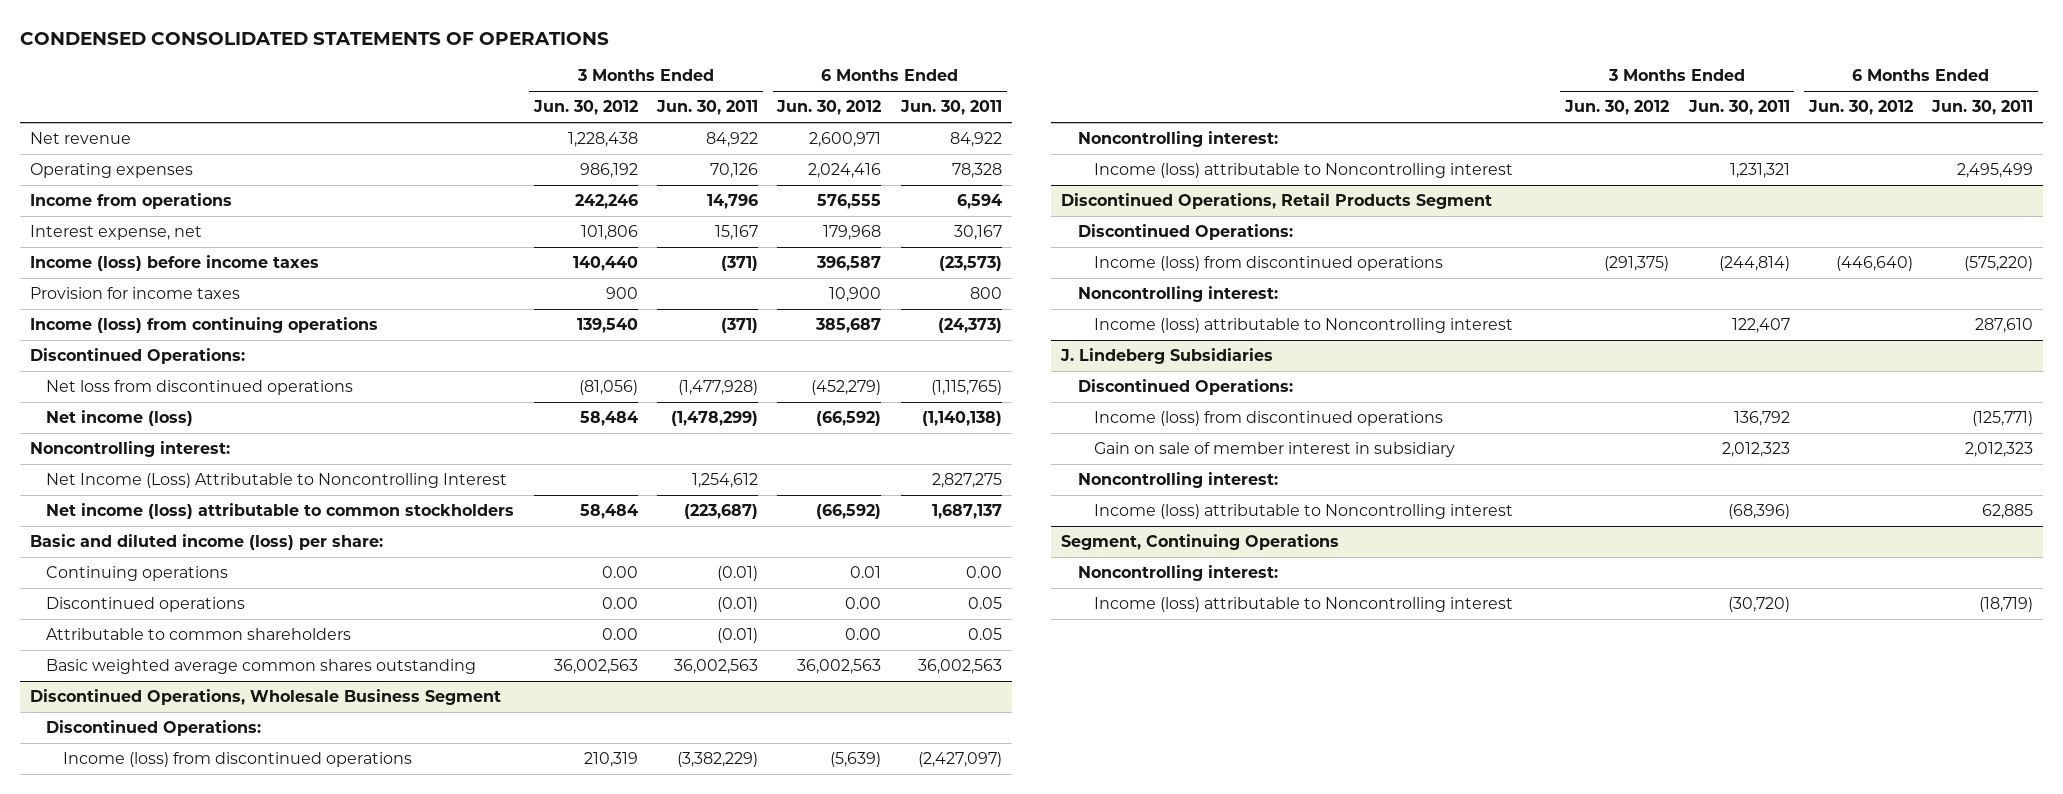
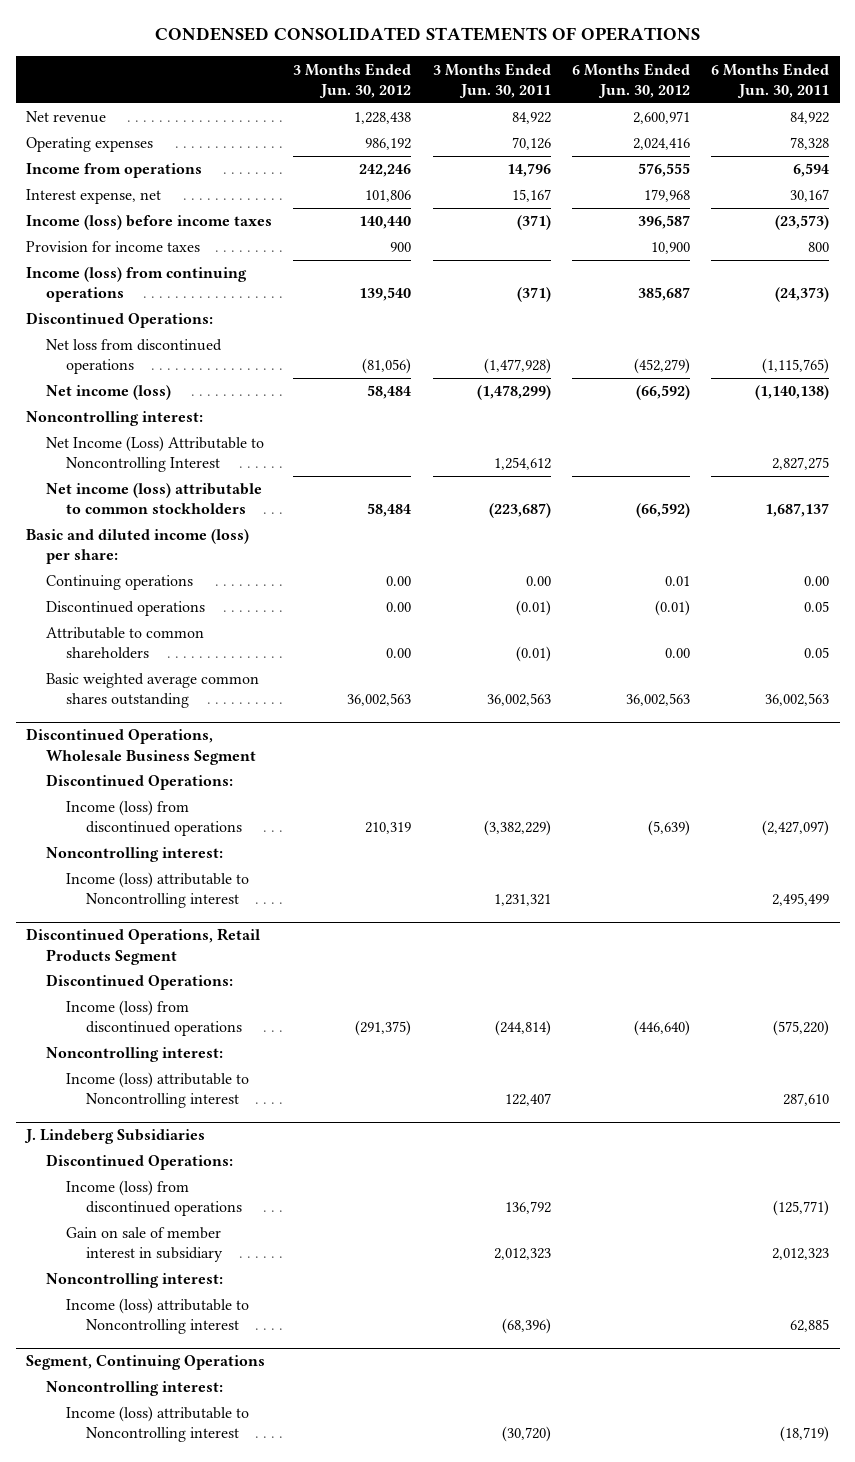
[717,566,759,582] (0.01) -> [525,576,551,587] 0.00
[845,597,882,610] 0.00 -> [654,600,690,617] (0.01)

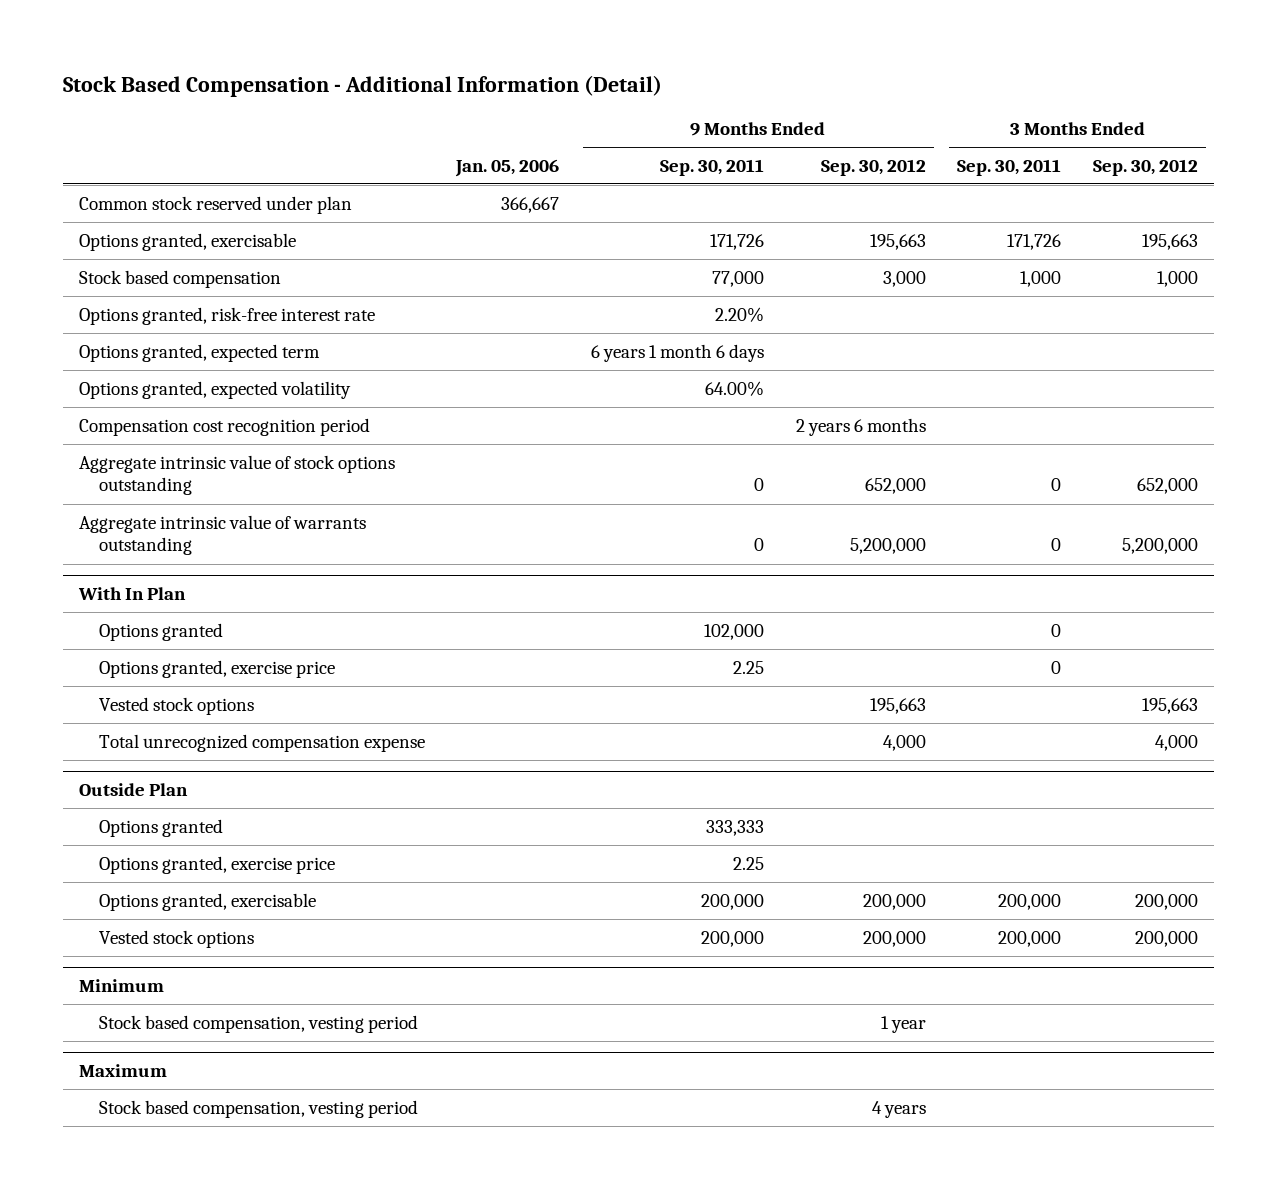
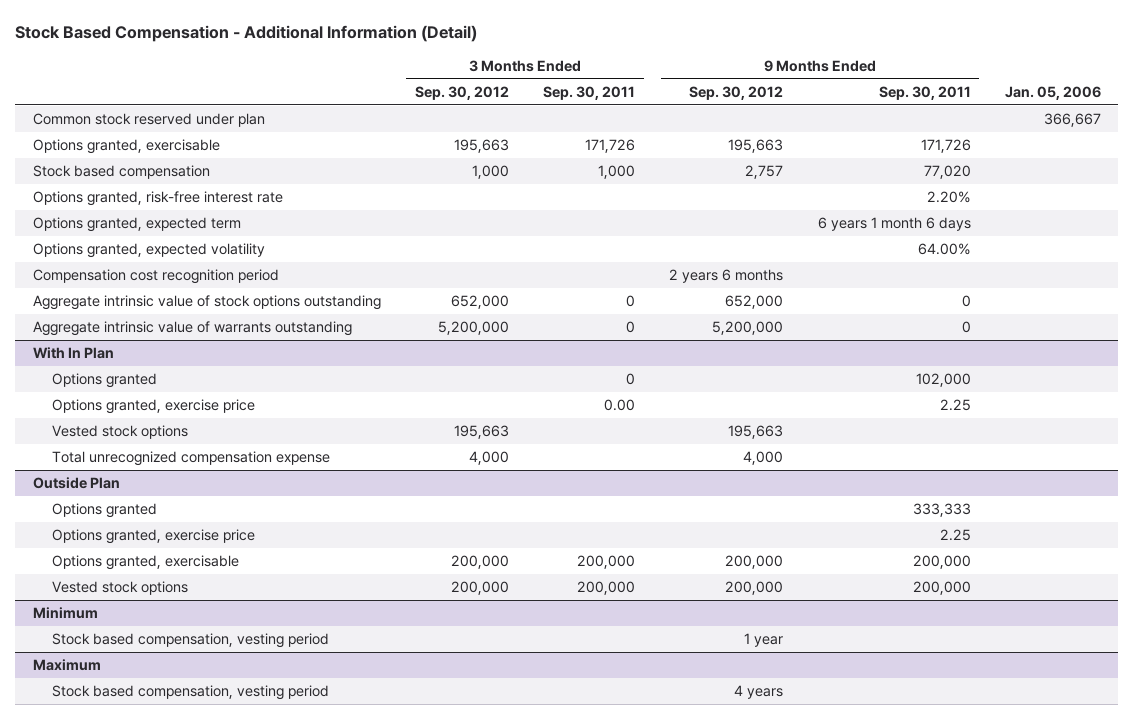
[712,270,765,287] 77,000 -> [923,165,971,180] 77,020
[882,270,926,287] 3,000 -> [745,165,784,180] 2,757
[1051,660,1062,674] 0 -> [604,399,636,412] 0.00

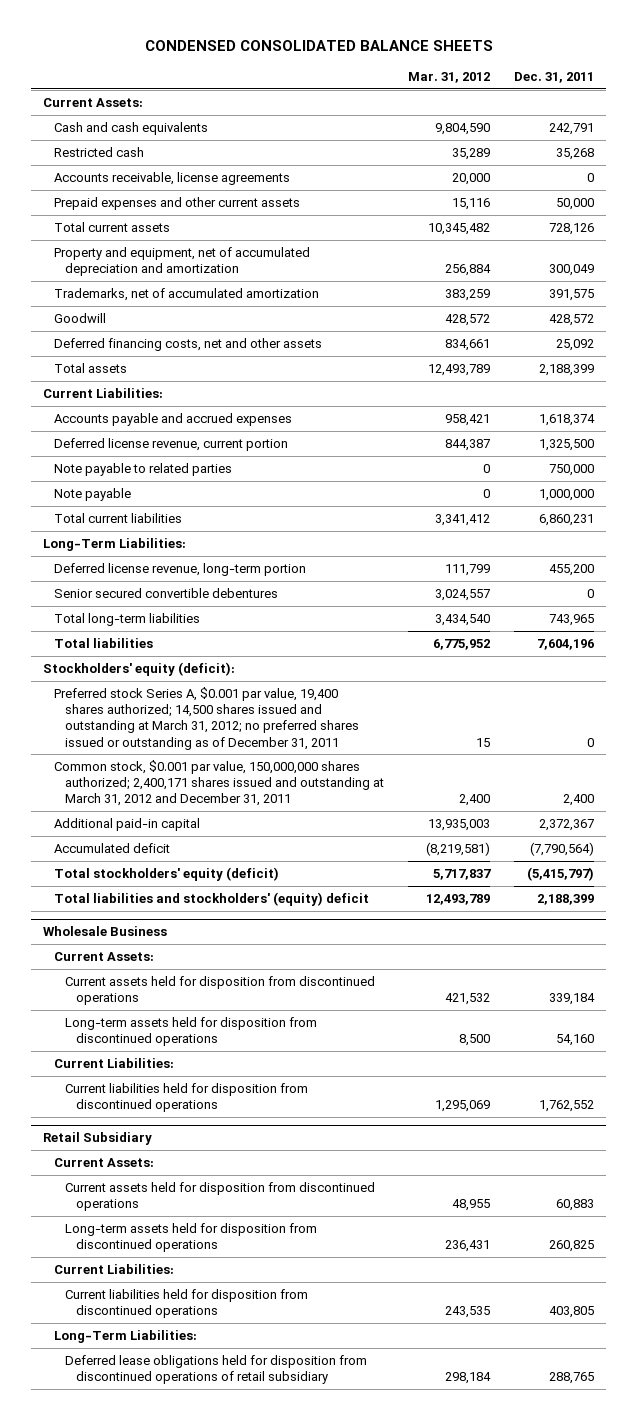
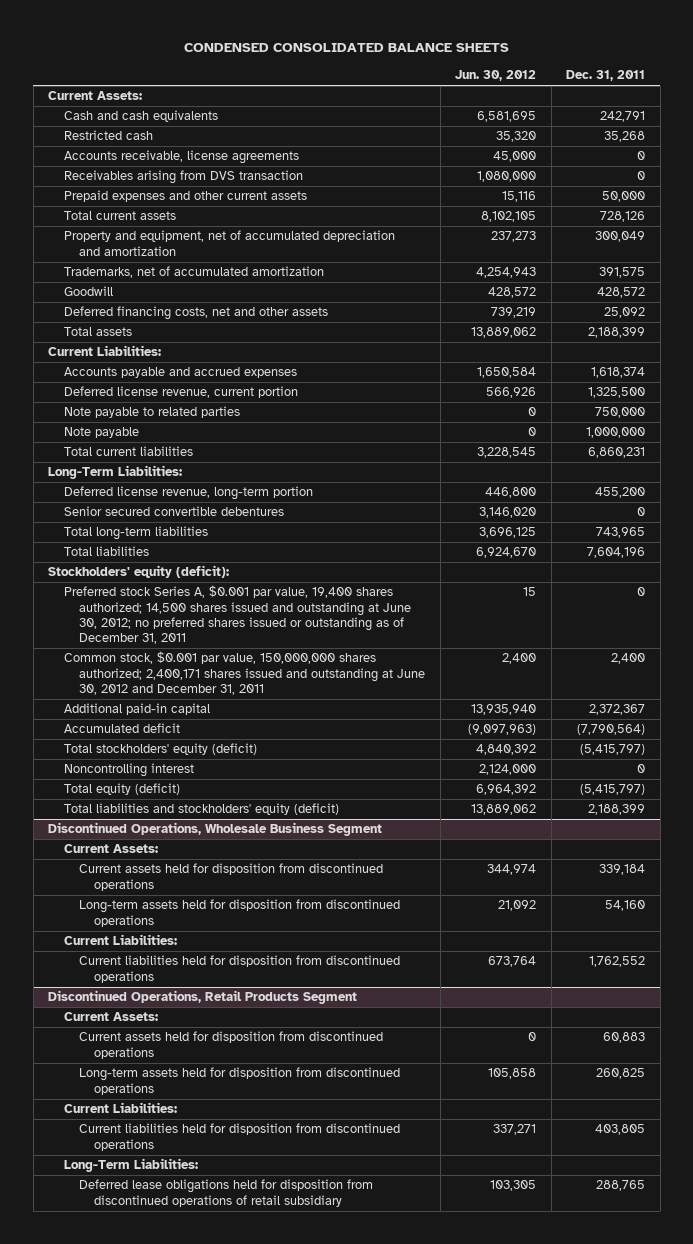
[408,72,491,84] Mar. 31, 2012 -> none
none -> [455,70,537,82] Jun. 30, 2012
none -> [63,170,303,185] Receivables arising from DVS transaction
[54,686,360,750] Preferred stock Series A, $0.001 par value, 19,400 shares authorized; 14,500 shares issued and outstanding at March 31, 2012; no preferred shares issued or outstanding as of December 31, 2011 -> [63,585,412,644] Preferred stock Series A, $0.001 par value, 19,400 shares authorized; 14,500 shares issued and outstanding at June 30, 2012; no preferred shares issued or outstanding as of December 31, 2011
[54,759,385,807] Common stock, $0.001 par value, 150,000,000 shares authorized; 2,400,171 shares issued and outstanding at March 31, 2012 and December 31, 2011 -> [63,651,426,695] Common stock, $0.001 par value, 150,000,000 shares authorized; 2,400,171 shares issued and outstanding at June 30, 2012 and December 31, 2011
[42,926,167,937] Wholesale Business -> none
none -> [63,763,194,778] Noncontrolling interest
none -> [63,783,180,796] Total equity (deficit)
[54,891,370,906] Total liabilities and stockholders' (equity) deficit -> [63,803,339,816] Total liabilities and stockholders' equity (deficit)
none -> [48,822,383,837] Discontinued Operations, Wholesale Business Segment
[42,1132,152,1146] Retail Subsidiary -> none
none -> [48,990,358,1005] Discontinued Operations, Retail Products Segment

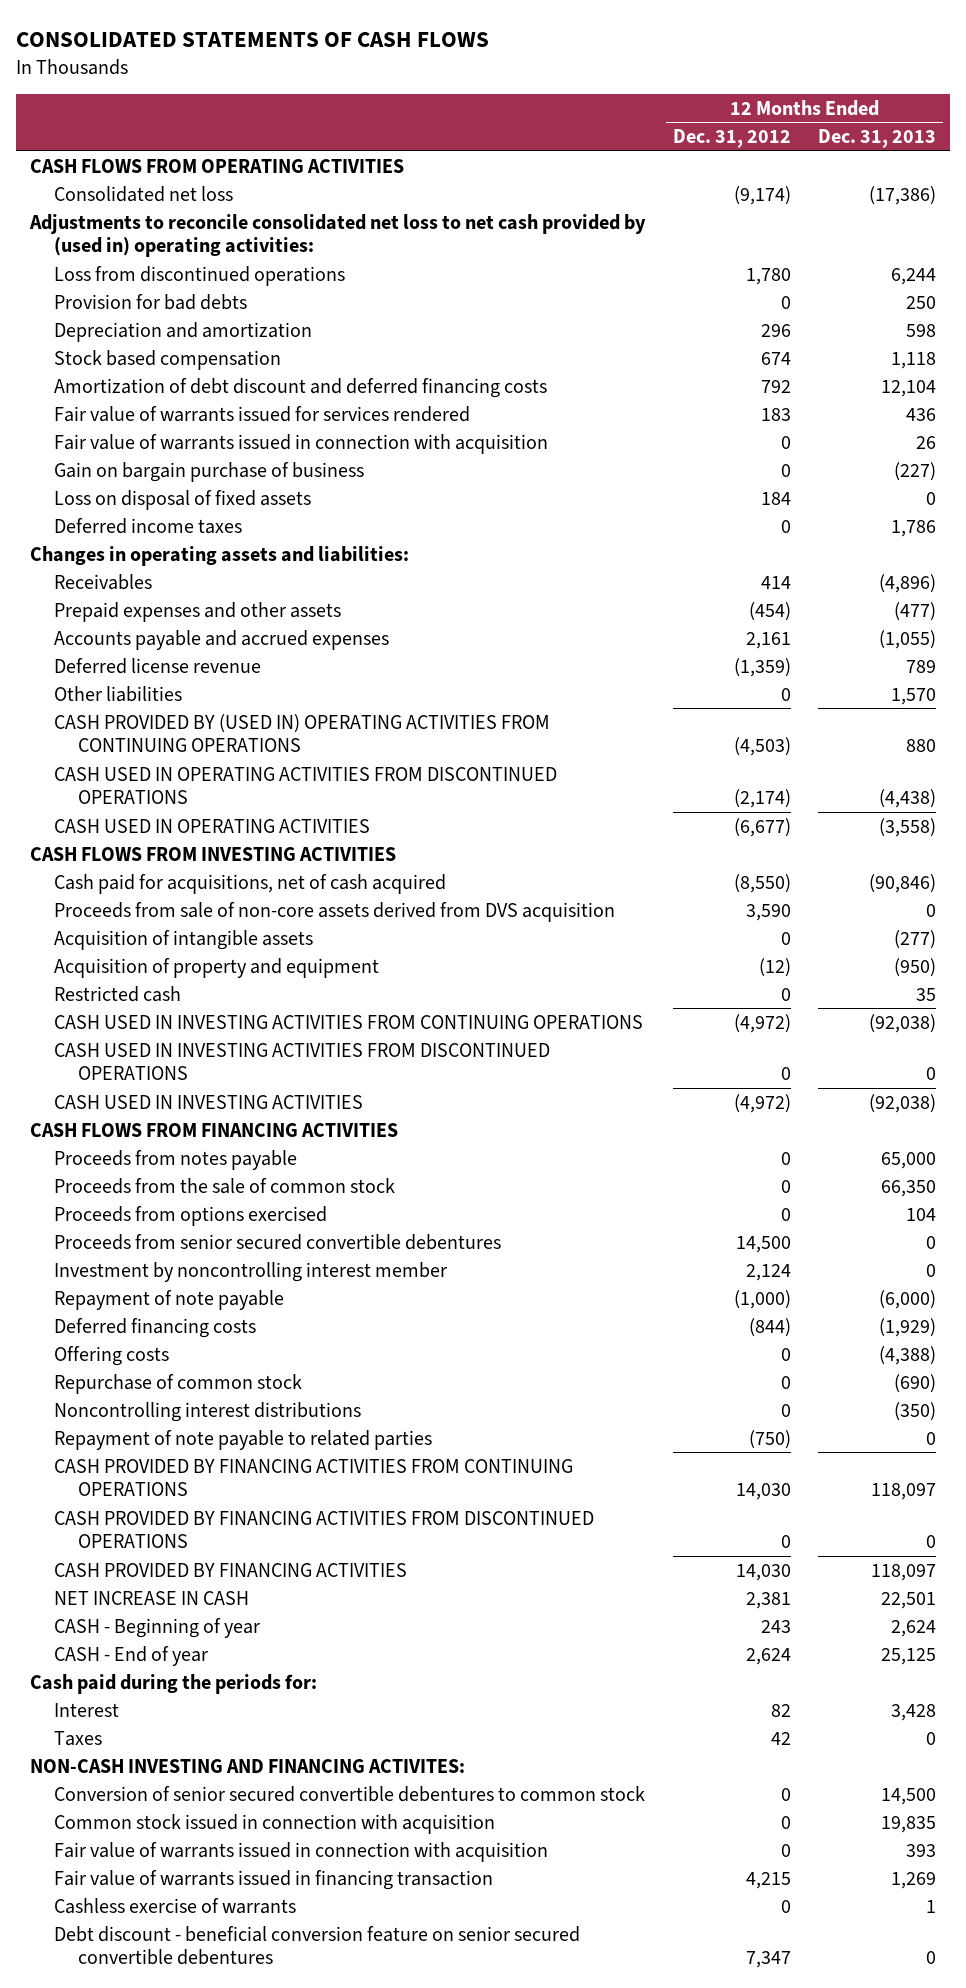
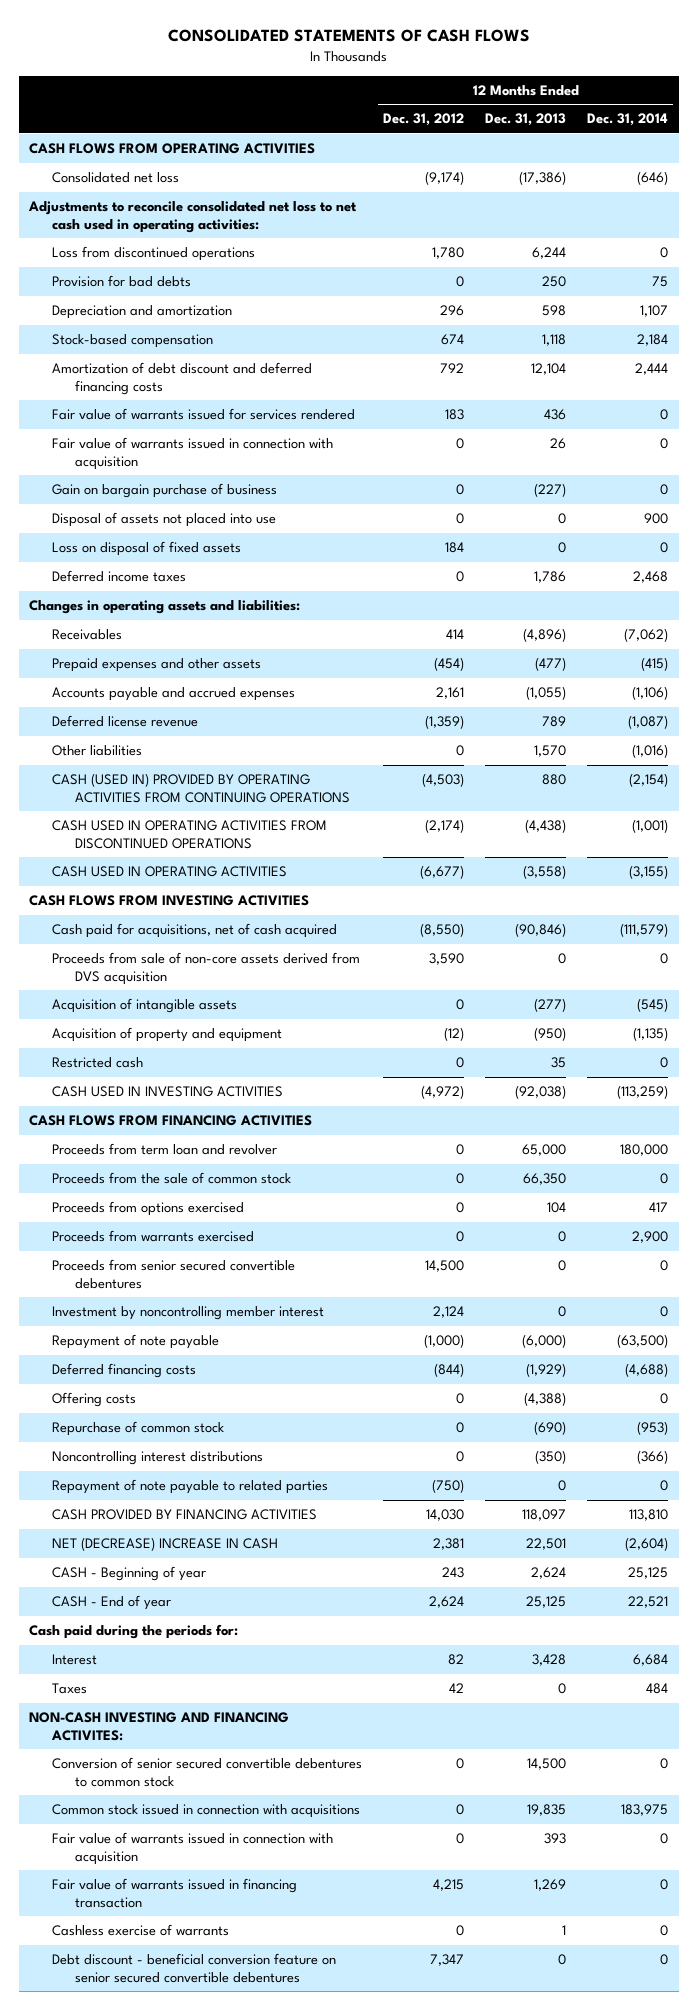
none -> [587,113,669,127] Dec. 31, 2014
[28,213,646,257] Adjustments to reconcile consolidated net loss to net cash provided by (used in) operating activities: -> [28,201,358,233] Adjustments to reconcile consolidated net loss to net cash used in operating activities:
[54,349,282,370] Stock based compensation -> [51,334,213,349] Stock-based compensation
none -> [51,512,276,528] Disposal of assets not placed into use
[54,713,551,752] CASH PROVIDED BY (USED IN) OPERATING ACTIVITIES FROM CONTINUING OPERATIONS -> [51,773,350,803] CASH (USED IN) PROVIDED BY OPERATING ACTIVITIES FROM CONTINUING OPERATIONS
[54,1014,644,1029] CASH USED IN INVESTING ACTIVITIES FROM CONTINUING OPERATIONS -> none
[54,1042,551,1080] CASH USED IN INVESTING ACTIVITIES FROM DISCONTINUED OPERATIONS -> none
[54,1149,298,1170] Proceeds from notes payable -> [51,1143,277,1156] Proceeds from term loan and revolver
none -> [51,1230,254,1243] Proceeds from warrants exercised
[54,1261,448,1282] Investment by noncontrolling interest member -> [51,1306,324,1321] Investment by noncontrolling member interest
[54,1458,574,1496] CASH PROVIDED BY FINANCING ACTIVITIES FROM CONTINUING OPERATIONS -> none
[54,1510,595,1548] CASH PROVIDED BY FINANCING ACTIVITIES FROM DISCONTINUED OPERATIONS -> none
[54,1590,250,1605] NET INCREASE IN CASH -> [51,1537,278,1552] NET (DECREASE) INCREASE IN CASH
[54,1813,496,1834] Common stock issued in connection with acquisition -> [51,1804,360,1819] Common stock issued in connection with acquisitions

